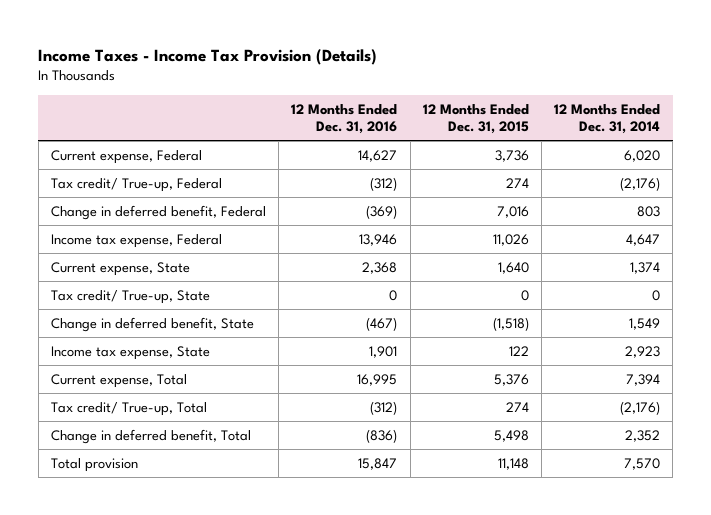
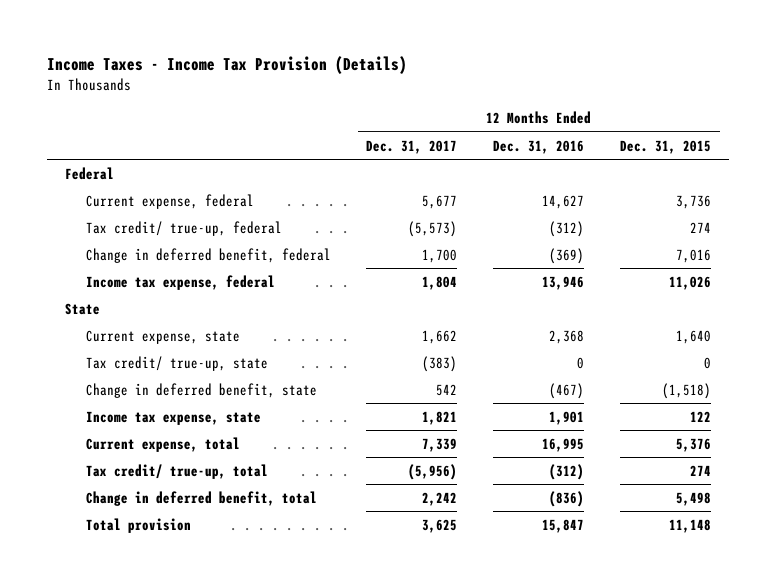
[554,103,661,134] 12 Months Ended Dec. 31, 2014 -> none
none -> [366,139,458,154] Dec. 31, 2017
none -> [65,166,115,180] Federal
[50,149,202,164] Current expense, Federal -> [85,193,254,209] Current expense, federal
[50,177,222,192] Tax credit/ True-up, Federal -> [85,220,282,236] Tax credit/ true-up, federal
[50,204,266,220] Change in deferred benefit, Federal -> [85,247,331,263] Change in deferred benefit, federal
[50,233,222,248] Income tax expense, Federal -> [85,274,275,290] Income tax expense, federal
none -> [65,302,101,315] State
[50,261,190,276] Current expense, State -> [85,329,240,344] Current expense, state
[50,289,210,304] Tax credit/ True-up, State -> [85,355,268,371] Tax credit/ true-up, state
[50,316,254,332] Change in deferred benefit, State -> [85,382,317,398] Change in deferred benefit, state
[50,345,210,360] Income tax expense, State -> [85,410,261,425] Income tax expense, state
[50,373,187,388] Current expense, Total -> [85,436,240,452] Current expense, total
[50,401,207,416] Tax credit/ True-up, Total -> [85,463,268,479] Tax credit/ true-up, total
[50,428,251,444] Change in deferred benefit, Total -> [85,490,317,506] Change in deferred benefit, total

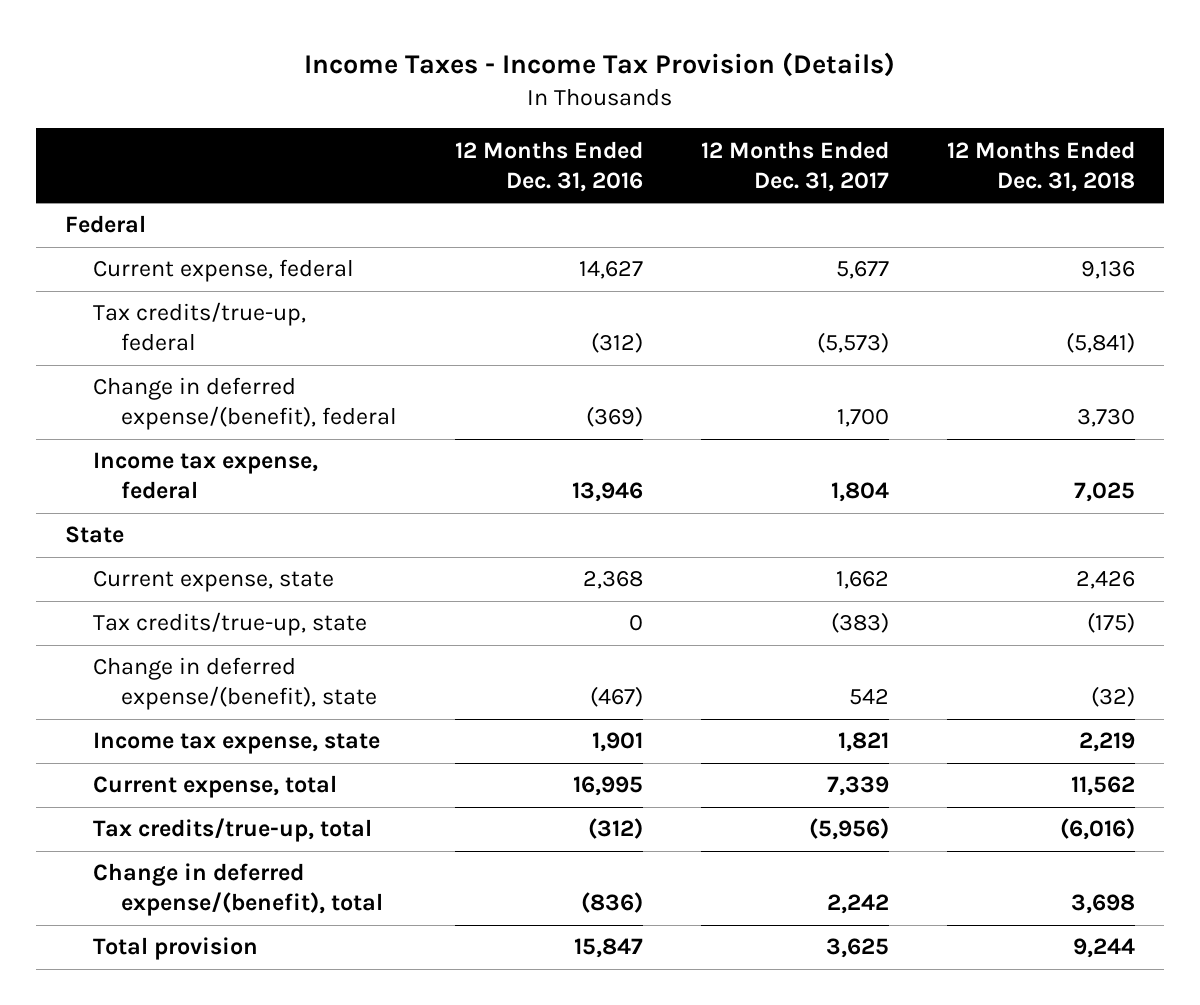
[619,139,711,154] Dec. 31, 2015 -> none
none -> [946,140,1135,192] 12 Months Ended Dec. 31, 2018
[85,220,282,236] Tax credit/ true-up, federal -> [93,302,307,352] Tax credits/true-up, federal
[85,247,331,263] Change in deferred benefit, federal -> [93,377,398,431] Change in deferred expense/(benefit), federal
[85,355,268,371] Tax credit/ true-up, state -> [93,612,368,637] Tax credits/true-up, state
[85,382,317,398] Change in deferred benefit, state -> [93,657,378,711] Change in deferred expense/(benefit), state
[85,463,268,479] Tax credit/ true-up, total -> [93,818,373,843] Tax credits/true-up, total
[85,490,317,506] Change in deferred benefit, total -> [93,863,384,917] Change in deferred expense/(benefit), total

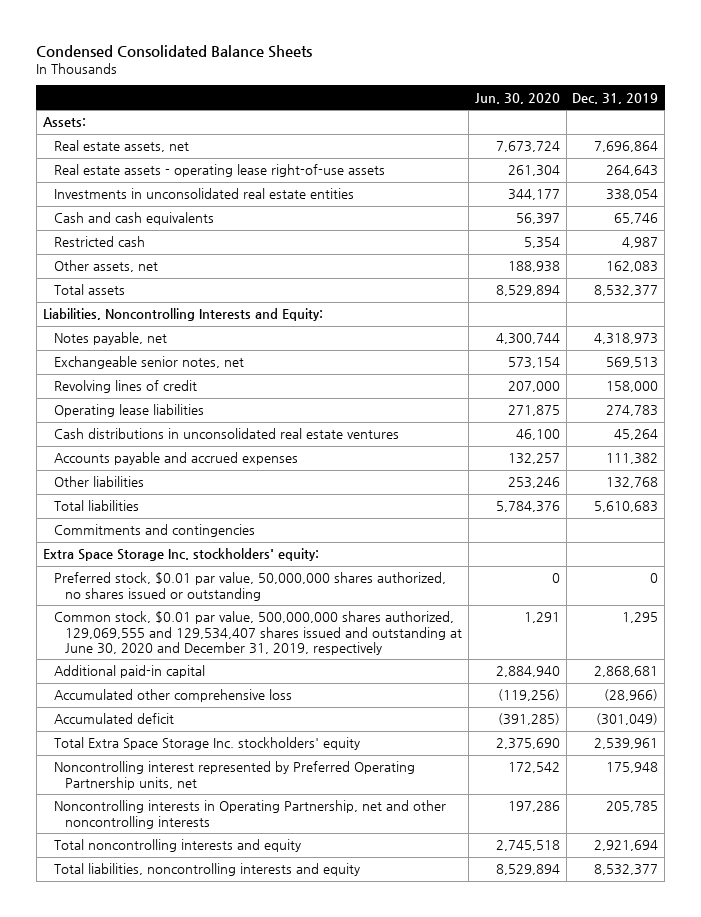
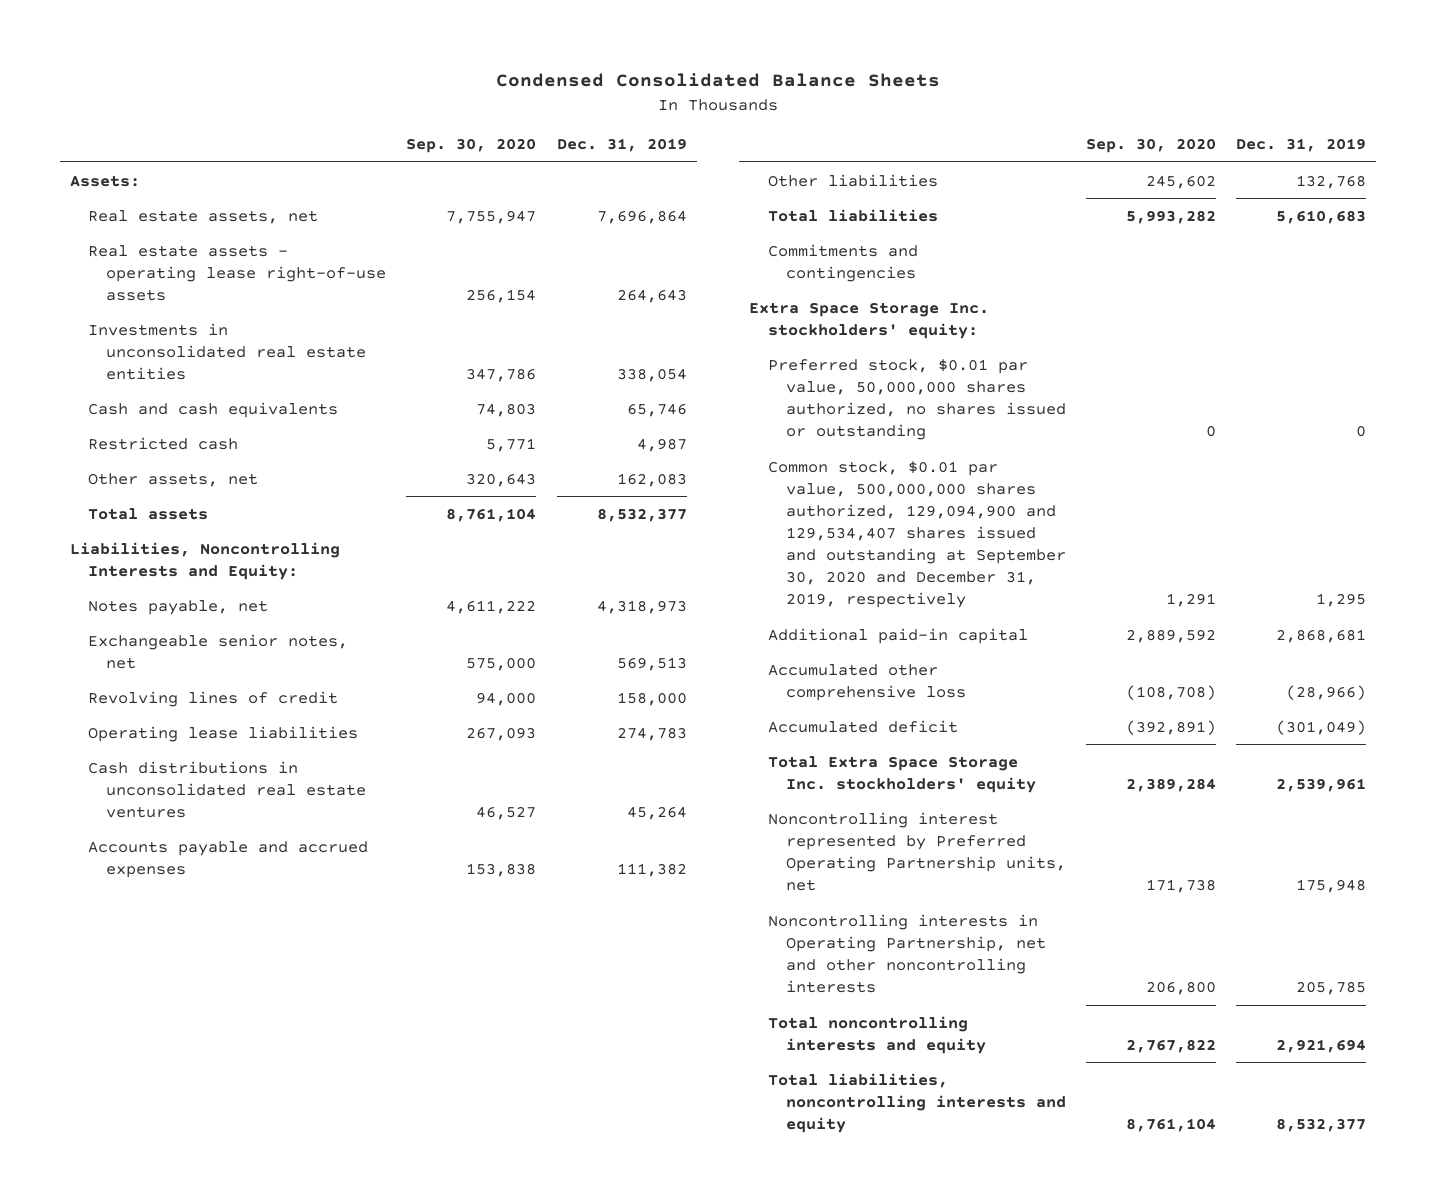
[474,92,560,104] Jun. 30, 2020 -> none
none -> [406,138,537,154] Sep. 30, 2020
[53,611,463,655] Common stock, $0.01 par value, 500,000,000 shares authorized, 129,069,555 and 129,534,407 shares issued and outstanding at June 30, 2020 and December 31, 2019, respectively -> [767,460,1066,609] Common stock, $0.01 par value, 500,000,000 shares authorized, 129,094,900 and 129,534,407 shares issued and outstanding at September 30, 2020 and December 31, 2019, respectively

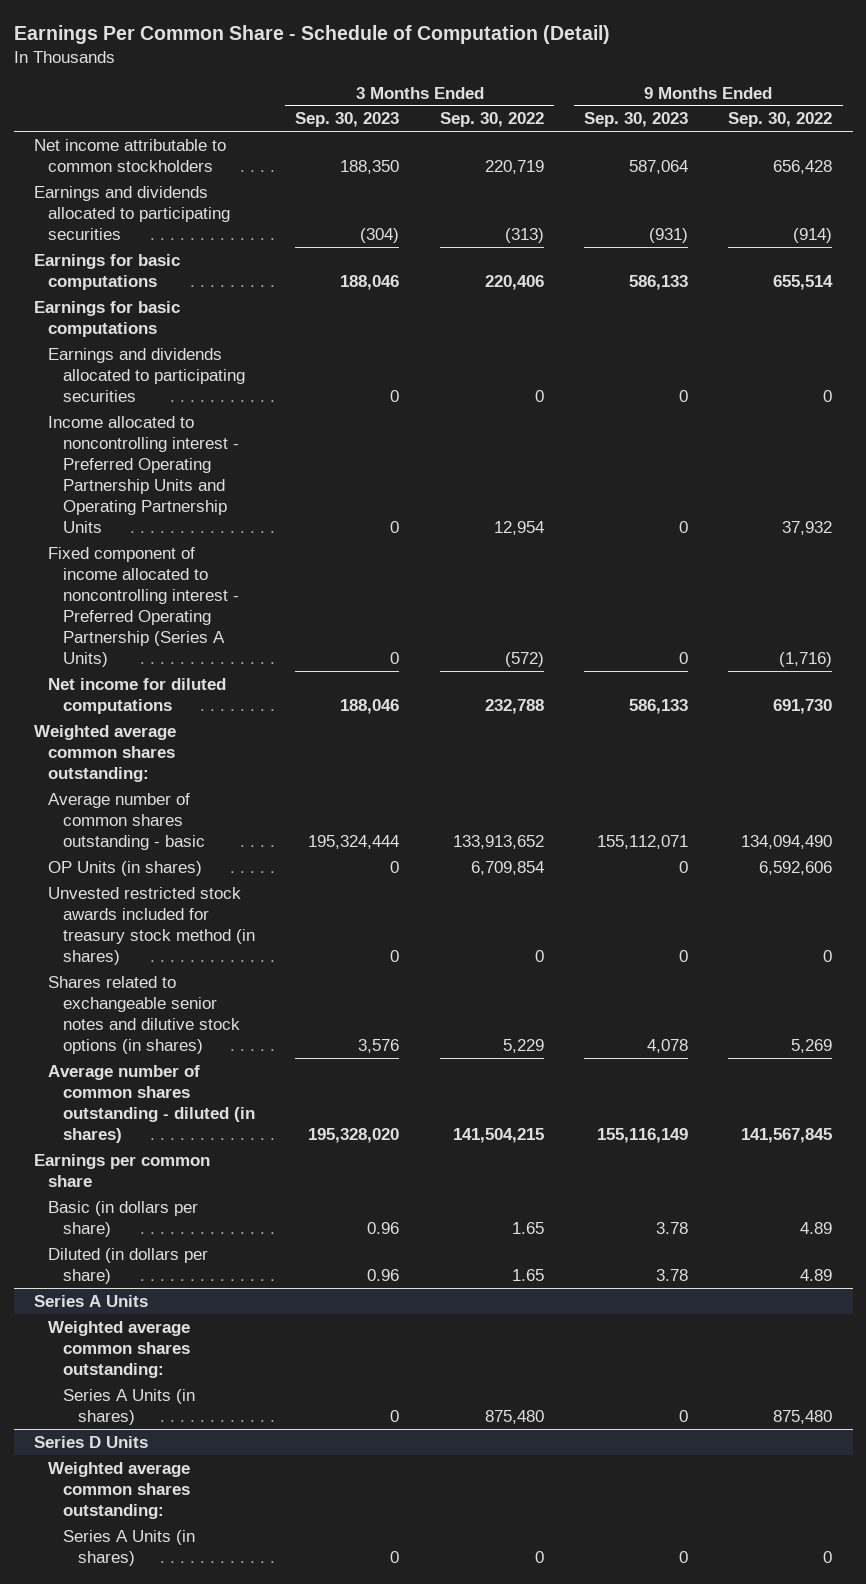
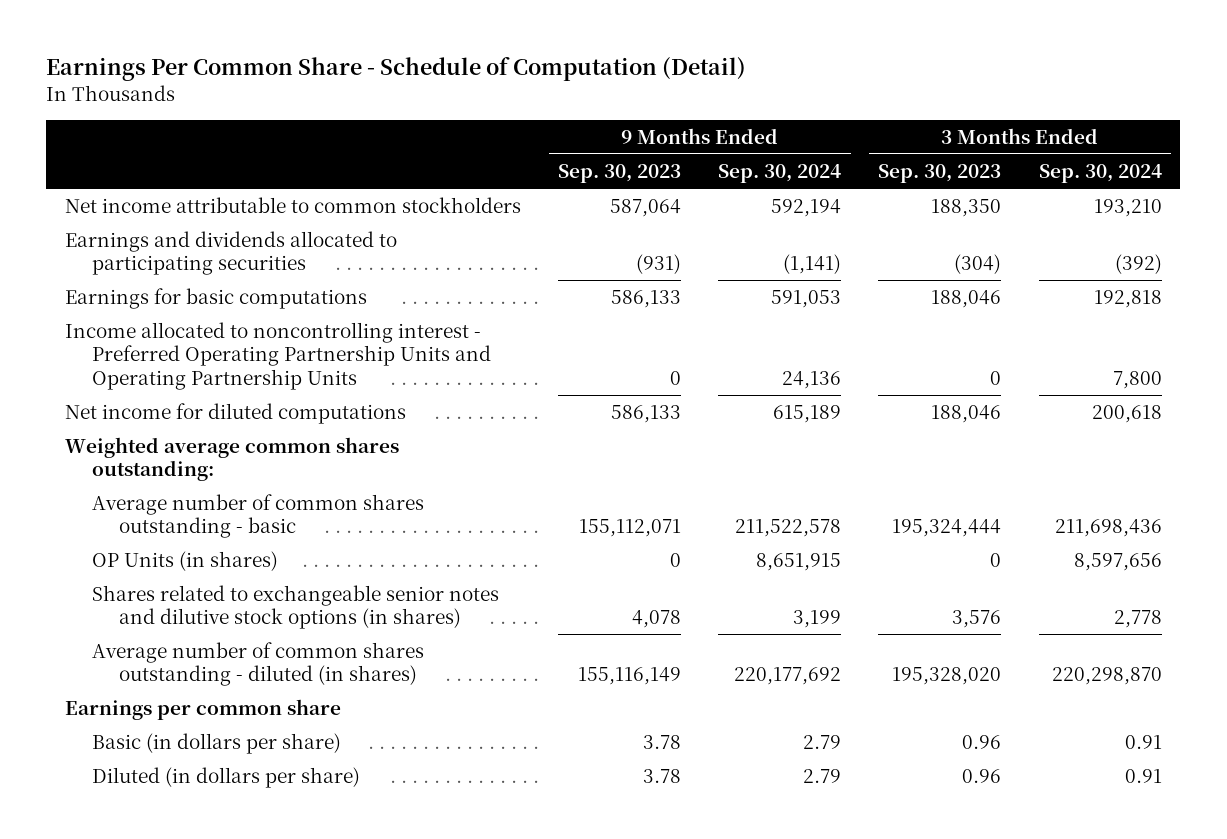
[439,112,544,128] Sep. 30, 2022 -> none
[728,112,833,128] Sep. 30, 2022 -> none
none -> [718,163,842,183] Sep. 30, 2024
none -> [1038,163,1162,183] Sep. 30, 2024
[33,300,180,337] Earnings for basic computations -> none
[48,347,246,402] Earnings and dividends allocated to participating securities -> none
[48,546,240,667] Fixed component of income allocated to noncontrolling interest - Preferred Operating Partnership (Series A Units) -> none
[48,886,256,965] Unvested restricted stock awards included for treasury stock method (in shares) -> none
[33,1294,148,1307] Series A Units -> none
[48,1320,191,1378] Weighted average common shares outstanding: -> none
[63,1388,196,1425] Series A Units (in shares) -> none
[33,1435,148,1448] Series D Units -> none
[48,1461,191,1519] Weighted average common shares outstanding: -> none
[63,1529,196,1566] Series A Units (in shares) -> none

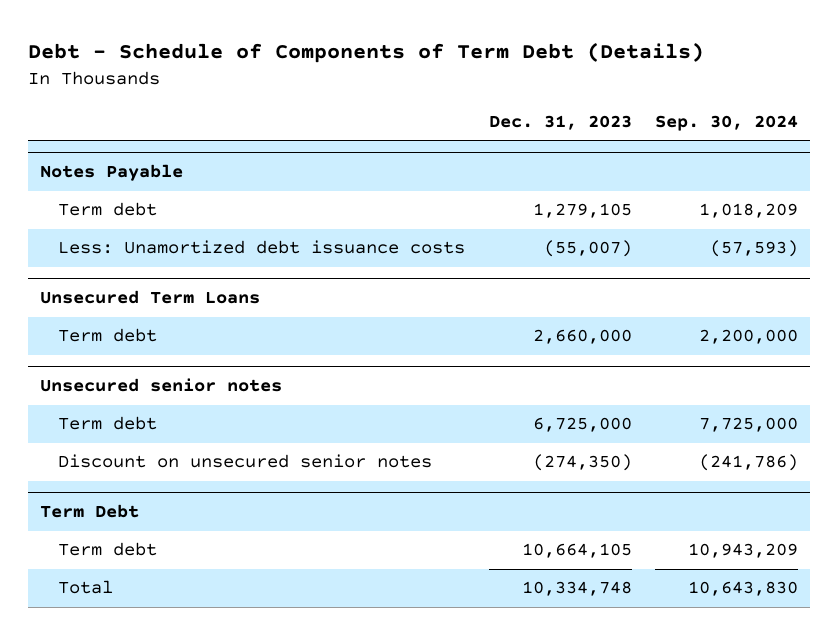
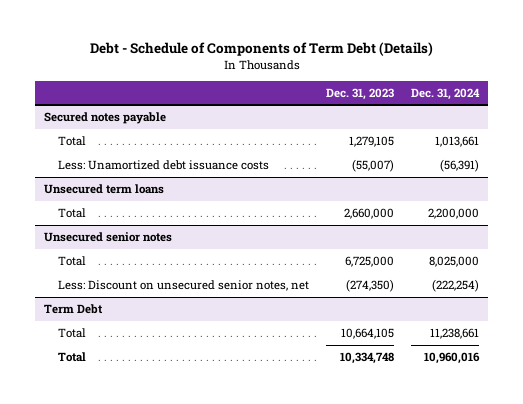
[655,115,799,132] Sep. 30, 2024 -> none
none -> [410,87,480,100] Dec. 31, 2024
[40,164,184,182] Notes Payable -> [44,112,167,125] Secured notes payable
[58,202,158,217] Term debt -> [57,136,86,147] Total
[40,290,261,305] Unsecured Term Loans -> [44,184,165,195] Unsecured term loans
[58,328,158,343] Term debt -> [57,208,86,219] Total
[58,416,158,431] Term debt -> [57,256,86,267] Total
[58,454,433,469] Discount on unsecured senior notes -> [57,280,309,292] Less: Discount on unsecured senior notes, net
[58,542,158,557] Term debt -> [57,328,86,339] Total

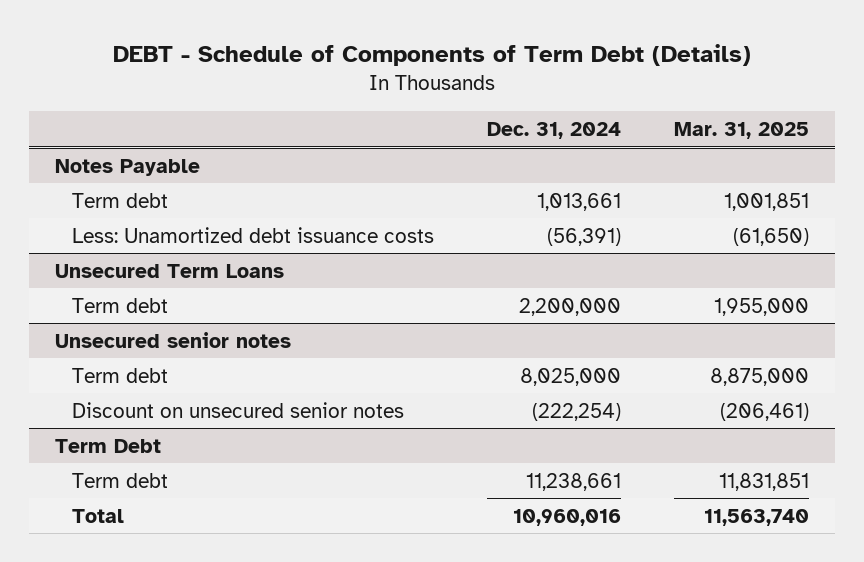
[89,42,433,57] Debt - Schedule of Components of Term Debt (Details) -> [113,43,752,66] DEBT - Schedule of Components of Term Debt (Details)
[325,87,394,100] Dec. 31, 2023 -> none
none -> [673,122,809,140] Mar. 31, 2025
[44,112,167,125] Secured notes payable -> [55,158,201,176] Notes Payable
[57,136,86,147] Total -> [72,192,169,208] Term debt
[44,184,165,195] Unsecured term loans -> [55,263,285,278] Unsecured Term Loans
[57,208,86,219] Total -> [72,297,169,313] Term debt
[57,256,86,267] Total -> [72,367,169,383] Term debt
[57,280,309,292] Less: Discount on unsecured senior notes, net -> [72,401,405,418] Discount on unsecured senior notes
[57,328,86,339] Total -> [72,472,169,488] Term debt

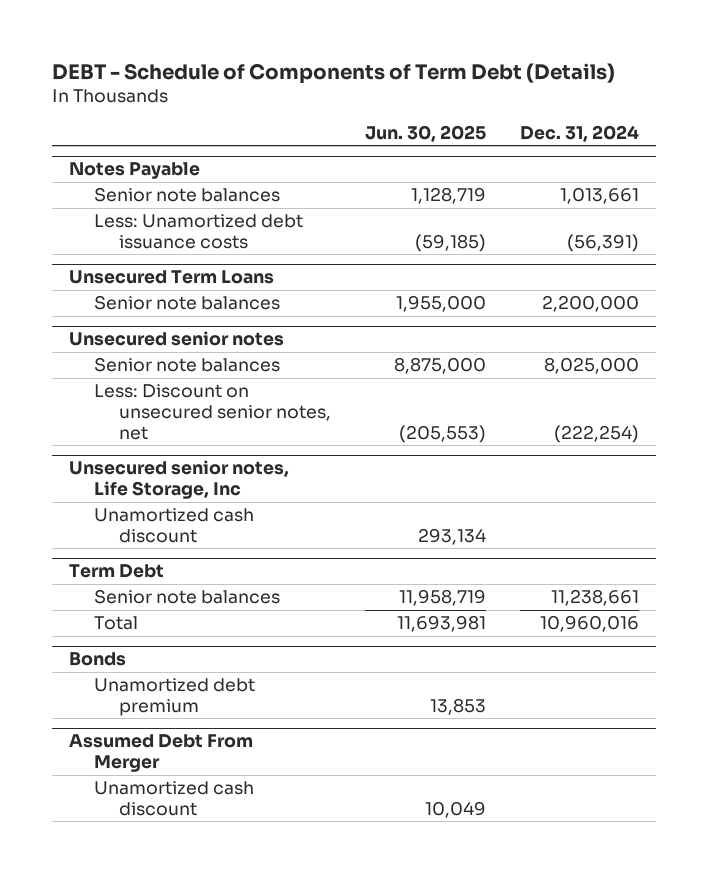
[673,122,809,140] Mar. 31, 2025 -> none
none -> [365,124,487,142] Jun. 30, 2025
[72,192,169,208] Term debt -> [93,187,280,203] Senior note balances
[72,297,169,313] Term debt -> [93,295,280,311] Senior note balances
[72,367,169,383] Term debt -> [93,357,280,373] Senior note balances
[72,401,405,418] Discount on unsecured senior notes -> [93,384,331,440] Less: Discount on unsecured senior notes, net
none -> [68,460,289,500] Unsecured senior notes, Life Storage, Inc
none -> [93,508,254,543] Unamortized cash discount
[72,472,169,488] Term debt -> [93,589,280,605] Senior note balances
none -> [68,652,126,667] Bonds
none -> [93,678,255,716] Unamortized debt premium
none -> [68,734,253,773] Assumed Debt From Merger
none -> [93,781,254,816] Unamortized cash discount

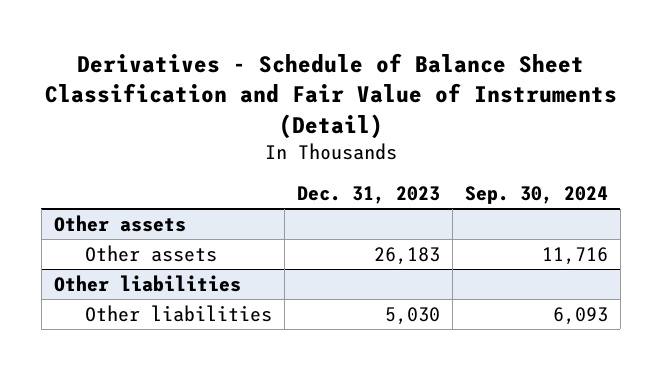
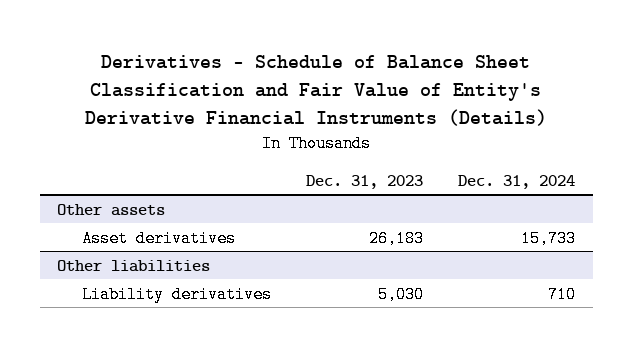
[44,52,617,139] Derivatives - Schedule of Balance Sheet Classification and Fair Value of Instruments (Detail) -> [85,54,548,126] Derivatives - Schedule of Balance Sheet Classification and Fair Value of Entity's Derivative Financial Instruments (Details)
[464,186,608,205] Sep. 30, 2024 -> none
none -> [458,174,576,189] Dec. 31, 2024
[85,244,218,262] Other assets -> [82,229,237,247] Asset derivatives
[85,304,273,322] Other liabilities -> [82,285,273,303] Liability derivatives

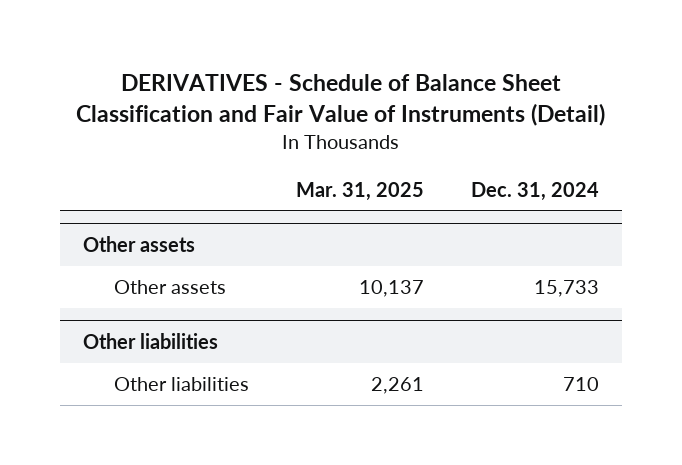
[85,54,548,126] Derivatives - Schedule of Balance Sheet Classification and Fair Value of Entity's Derivative Financial Instruments (Details) -> [75,73,605,126] DERIVATIVES - Schedule of Balance Sheet Classification and Fair Value of Instruments (Detail)
[306,174,424,189] Dec. 31, 2023 -> none
none -> [296,181,425,201] Mar. 31, 2025
[82,229,237,247] Asset derivatives -> [114,279,227,294] Other assets
[82,285,273,303] Liability derivatives -> [114,376,250,391] Other liabilities

